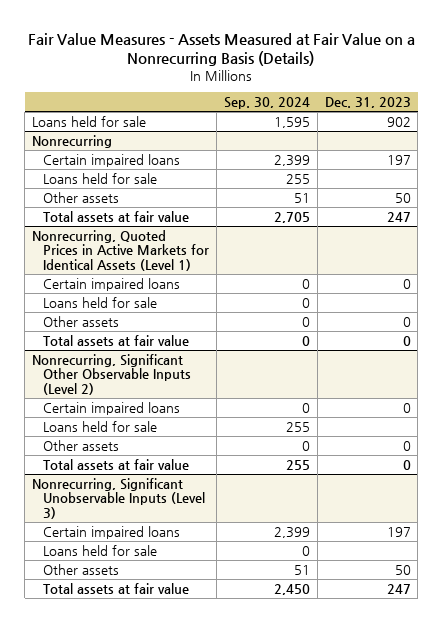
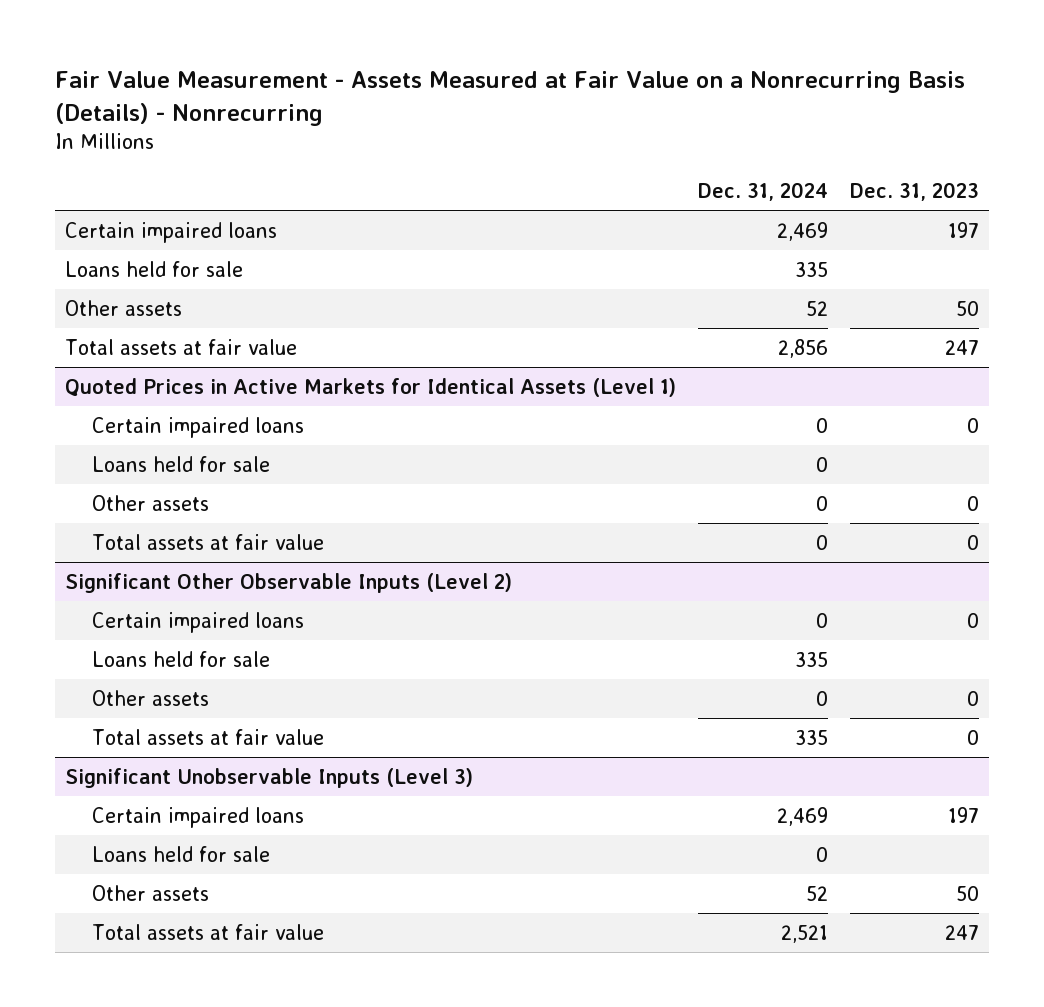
[28,32,416,67] Fair Value Measures - Assets Measured at Fair Value on a Nonrecurring Basis (Details) -> [54,70,965,126] Fair Value Measurement - Assets Measured at Fair Value on a Nonrecurring Basis (Details) - Nonrecurring
[223,97,310,110] Sep. 30, 2024 -> none
none -> [697,181,828,201] Dec. 31, 2024
[32,115,147,127] Loans held for sale -> none
[32,134,113,148] Nonrecurring -> none
[32,229,210,272] Nonrecurring, Quoted Prices in Active Markets for Identical Assets (Level 1) -> [65,377,677,397] Quoted Prices in Active Markets for Identical Assets (Level 1)
[32,353,192,396] Nonrecurring, Significant Other Observable Inputs (Level 2) -> [65,572,513,593] Significant Other Observable Inputs (Level 2)
[32,477,206,520] Nonrecurring, Significant Unobservable Inputs (Level 3) -> [65,767,474,788] Significant Unobservable Inputs (Level 3)

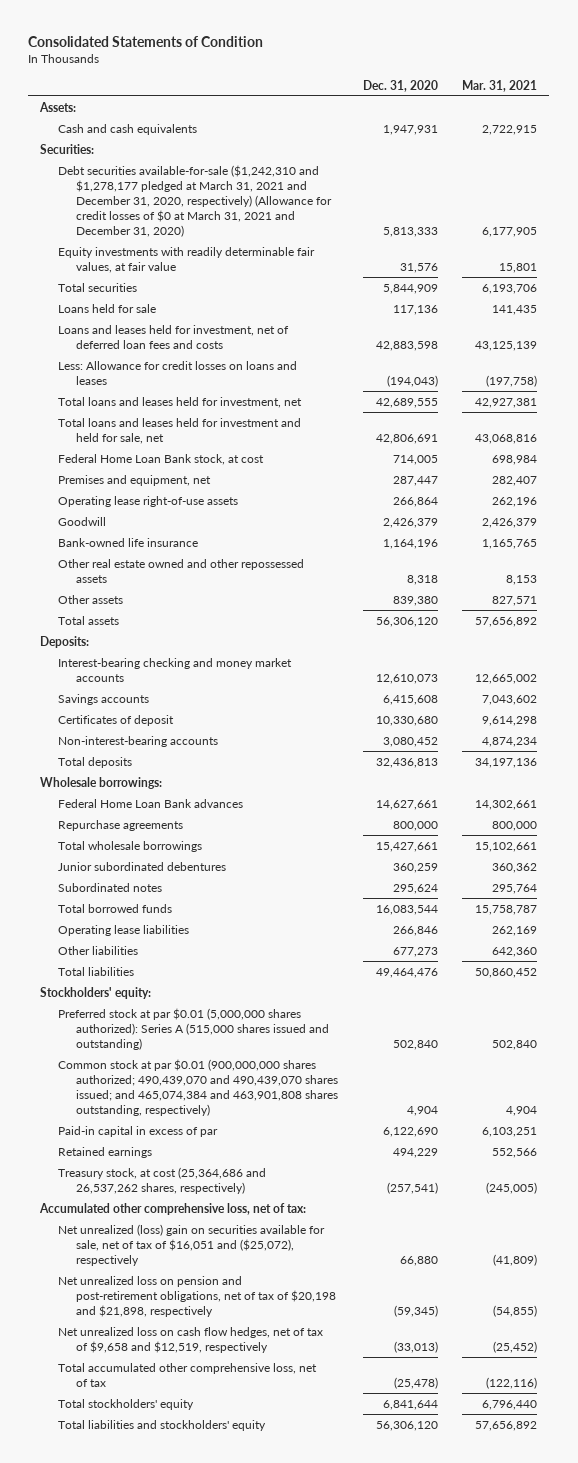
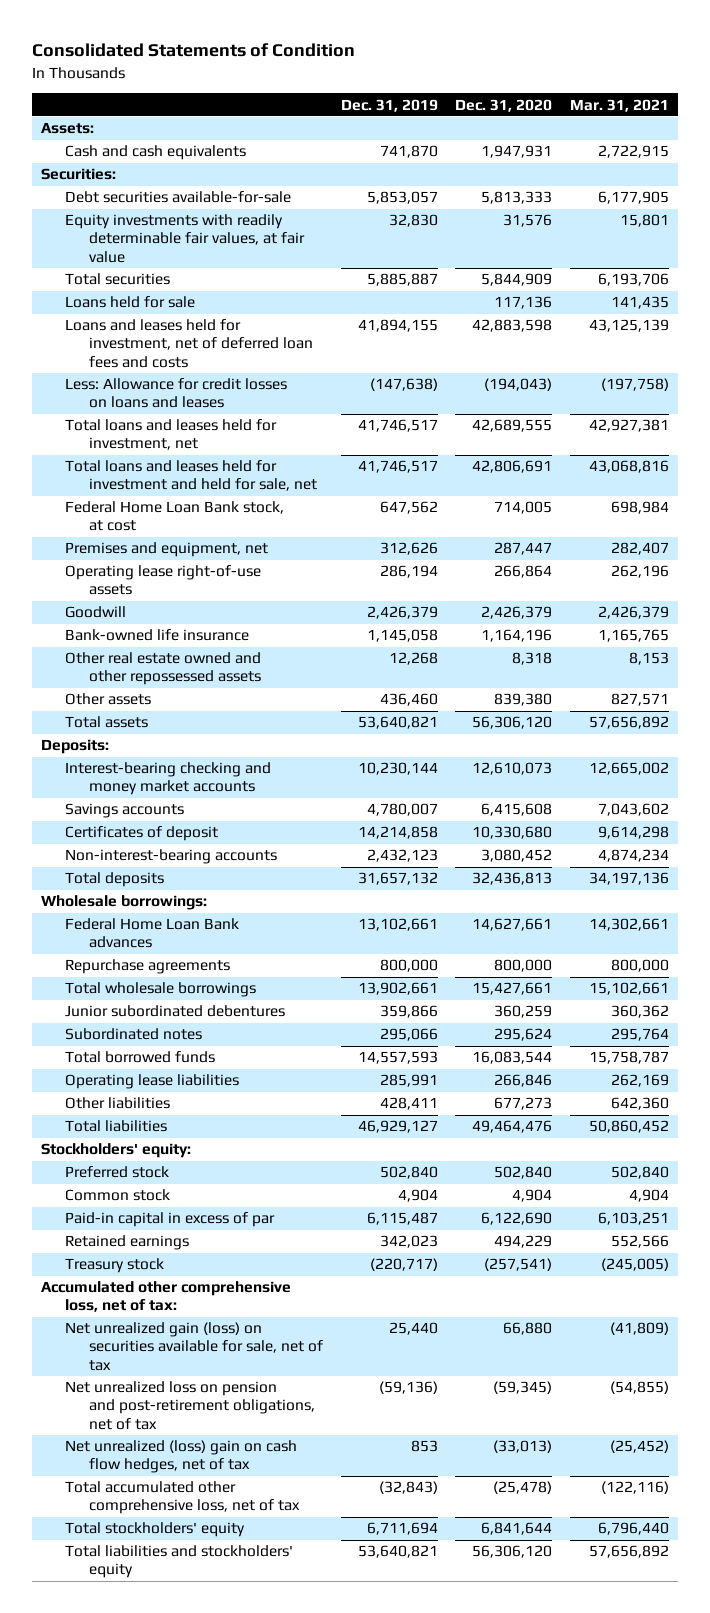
none -> [340,98,438,112] Dec. 31, 2019
[58,164,333,238] Debt securities available-for-sale ($1,242,310 and $1,278,177 pledged at March 31, 2021 and December 31, 2020, respectively) (Allowance for credit losses of $0 at March 31, 2021 and December 31, 2020) -> [65,191,292,204] Debt securities available-for-sale
[58,1007,330,1050] Preferred stock at par $0.01 (5,000,000 shares authorized): Series A (515,000 shares issued and outstanding) -> [65,1166,170,1179] Preferred stock
[58,1058,339,1117] Common stock at par $0.01 (900,000,000 shares authorized; 490,439,070 and 490,439,070 shares issued; and 465,074,384 and 463,901,808 shares outstanding, respectively) -> [65,1189,171,1202] Common stock
[58,1166,267,1194] Treasury stock, at cost (25,364,686 and 26,537,262 shares, respectively) -> [65,1258,165,1274] Treasury stock
[58,1223,326,1266] Net unrealized (loss) gain on securities available for sale, net of tax of $16,051 and ($25,072), respectively -> [65,1322,324,1371] Net unrealized gain (loss) on securities available for sale, net of tax
[58,1275,337,1317] Net unrealized loss on pension and post-retirement obligations, net of tax of $20,198 and $21,898, respectively -> [65,1381,316,1430] Net unrealized loss on pension and post-retirement obligations, net of tax
[58,1326,324,1353] Net unrealized loss on cash flow hedges, net of tax of $9,658 and $12,519, respectively -> [65,1440,298,1474] Net unrealized (loss) gain on cash flow hedges, net of tax

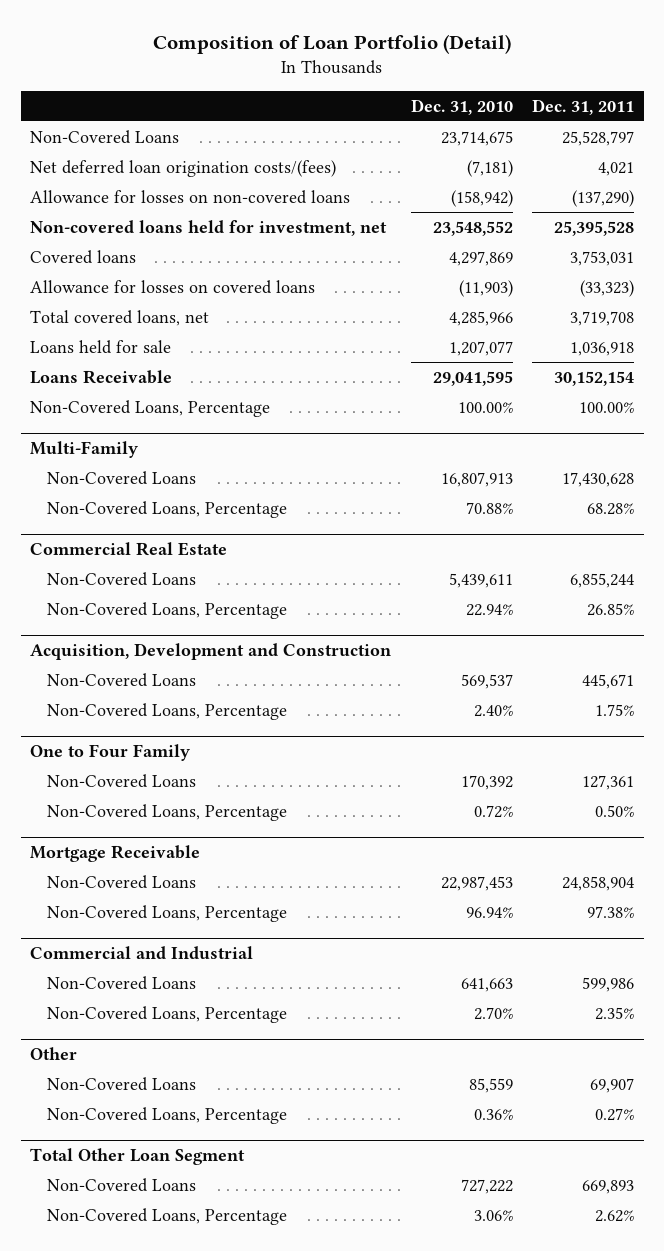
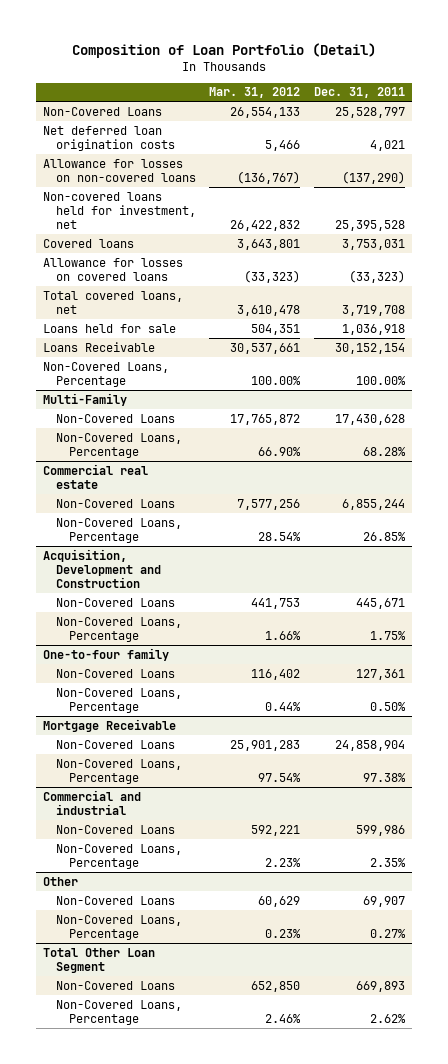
[410,98,513,115] Dec. 31, 2010 -> none
none -> [209,87,301,99] Mar. 31, 2012
[30,159,337,177] Net deferred loan origination costs/(fees) -> [43,125,175,151] Net deferred loan origination costs
[30,542,228,557] Commercial Real Estate -> [43,463,149,489] Commercial real estate
[30,744,191,762] One to Four Family -> [43,647,170,661] One-to-four family
[30,946,254,960] Commercial and Industrial -> [43,789,142,815] Commercial and industrial

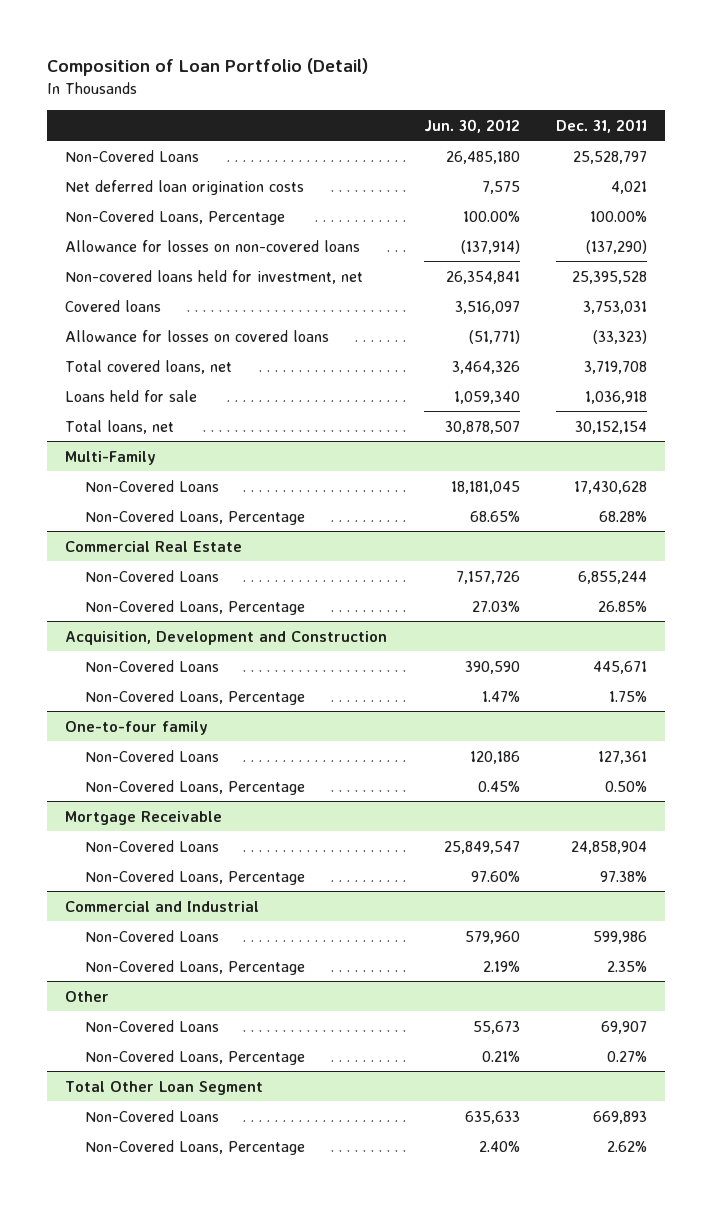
[209,87,301,99] Mar. 31, 2012 -> none
none -> [423,118,520,133] Jun. 30, 2012
[43,361,170,387] Non-Covered Loans, Percentage -> [65,209,286,225] Non-Covered Loans, Percentage
[43,341,156,352] Loans Receivable -> [65,419,175,434] Total loans, net
[43,463,149,489] Commercial real estate -> [65,540,243,552] Commercial Real Estate
[43,789,142,815] Commercial and industrial -> [65,900,260,912] Commercial and Industrial

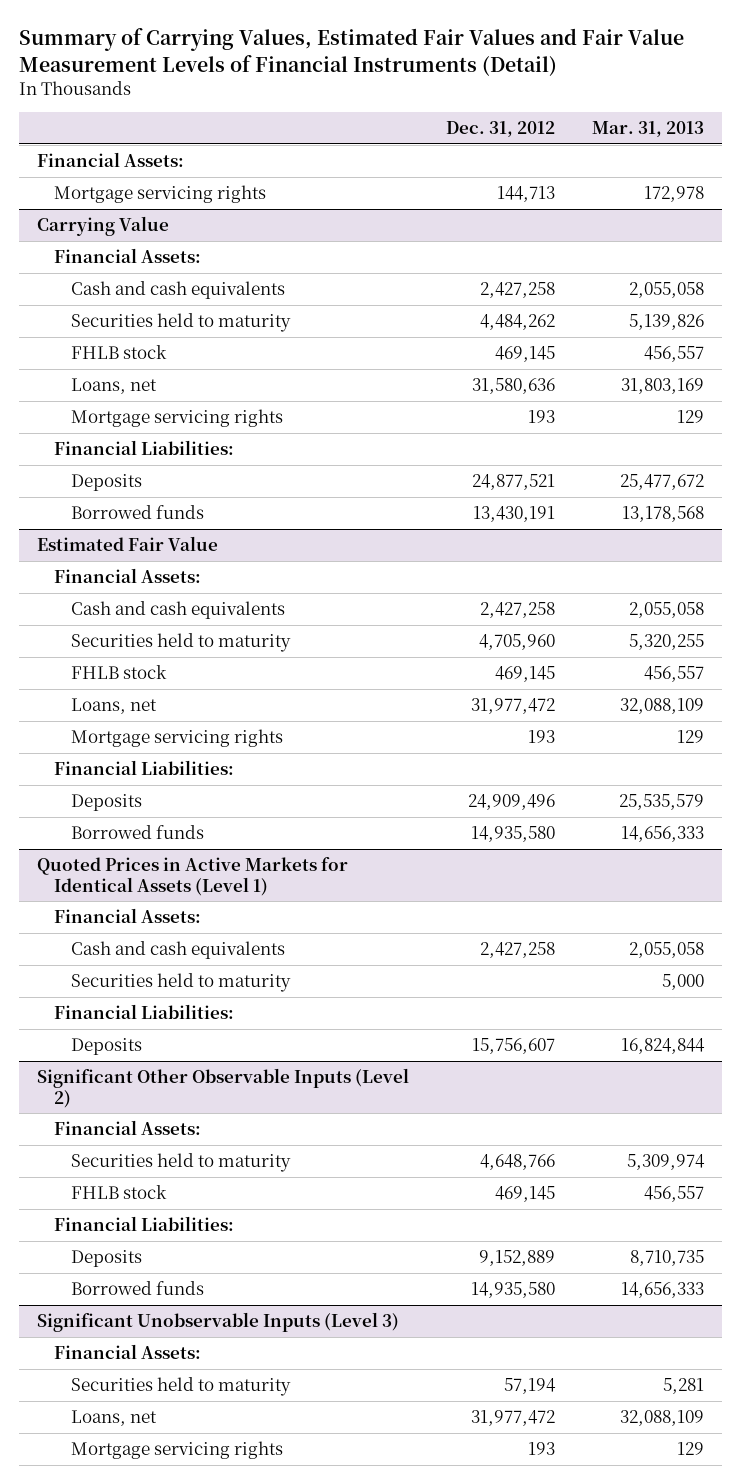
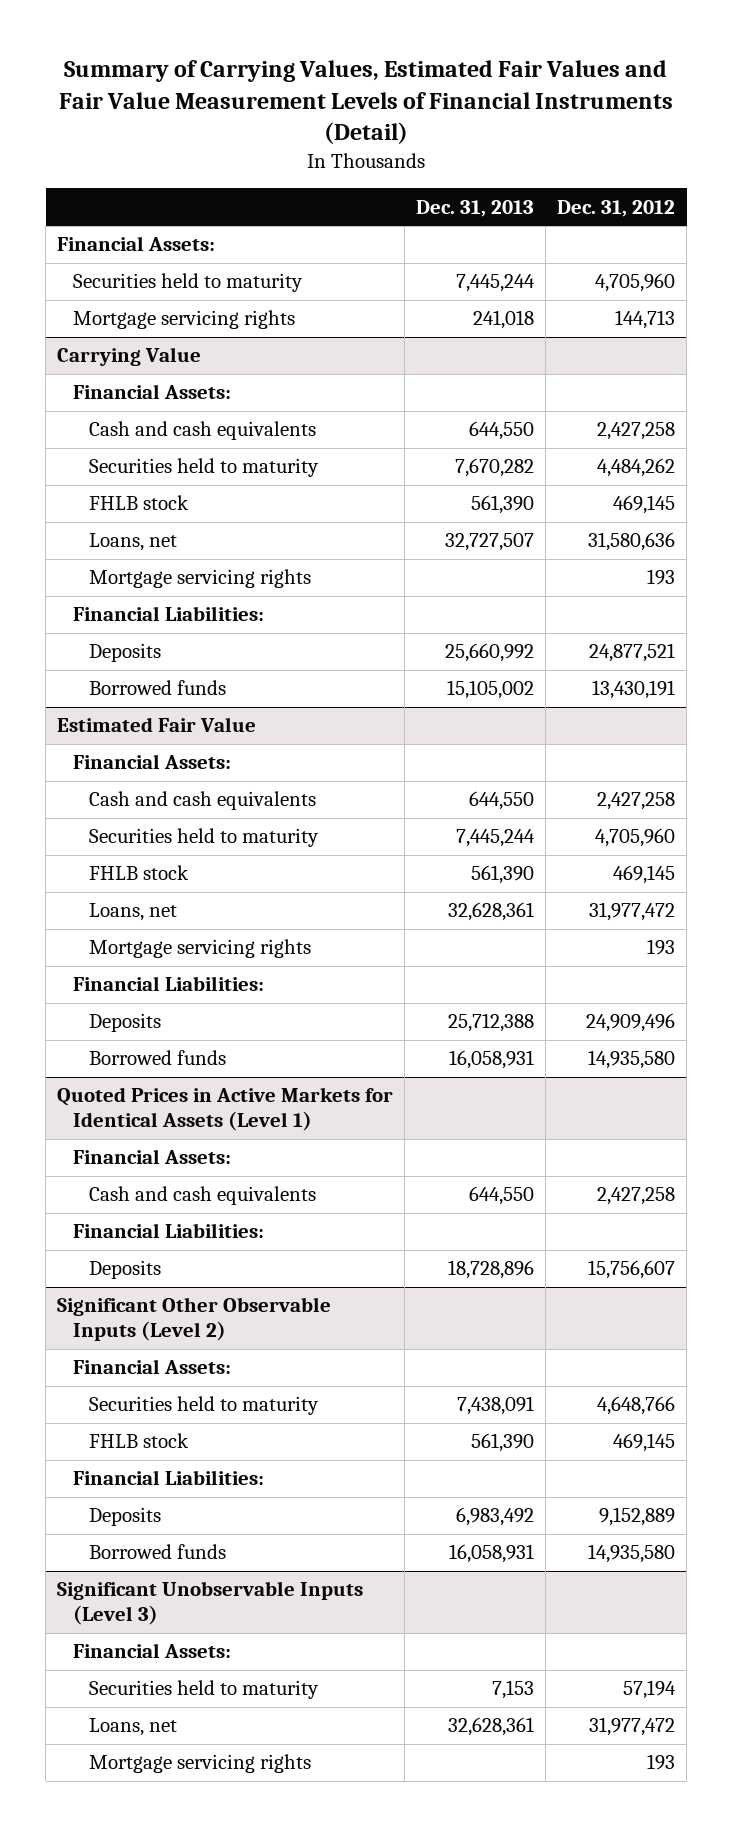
[591,121,704,138] Mar. 31, 2013 -> none
none -> [416,199,535,217] Dec. 31, 2013
none -> [73,273,304,293] Securities held to maturity
[71,973,292,993] Securities held to maturity -> none

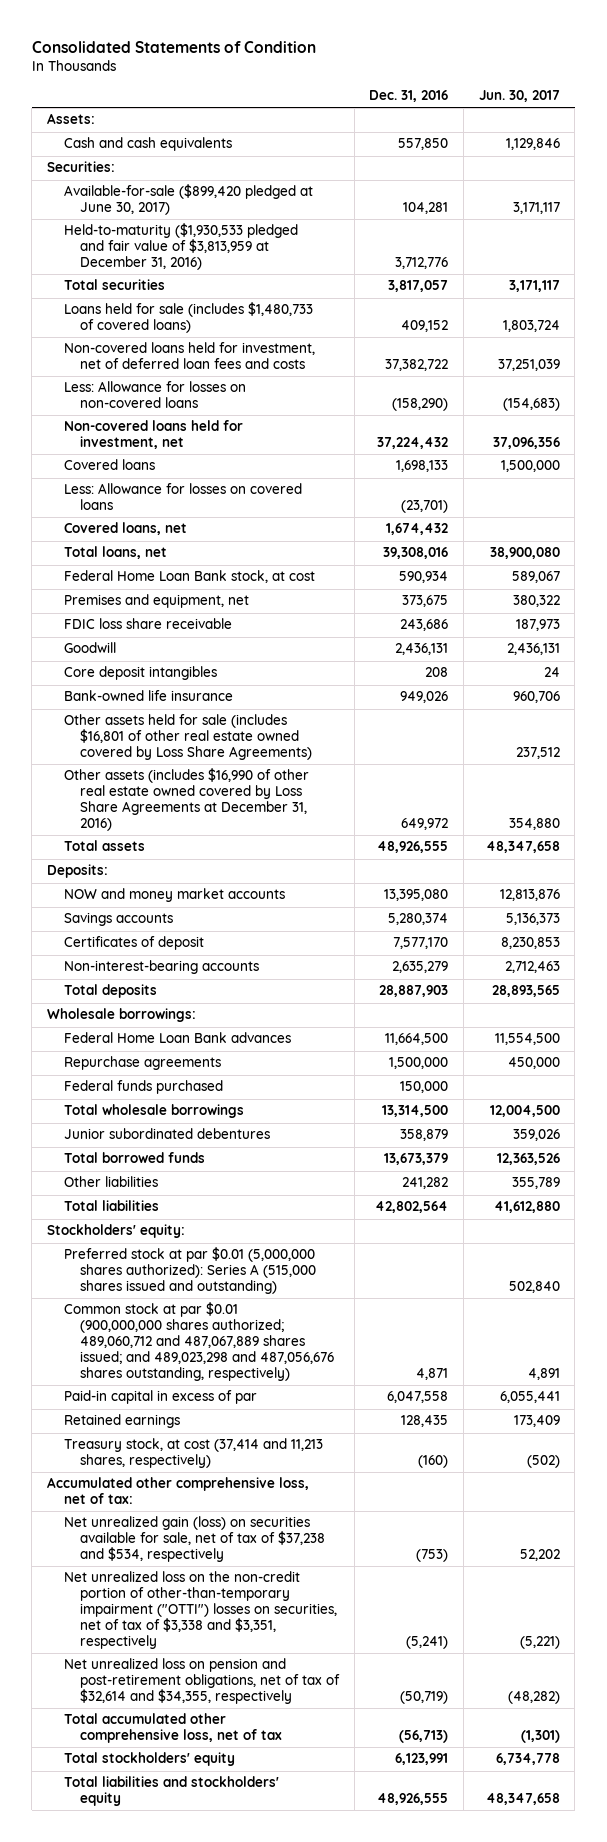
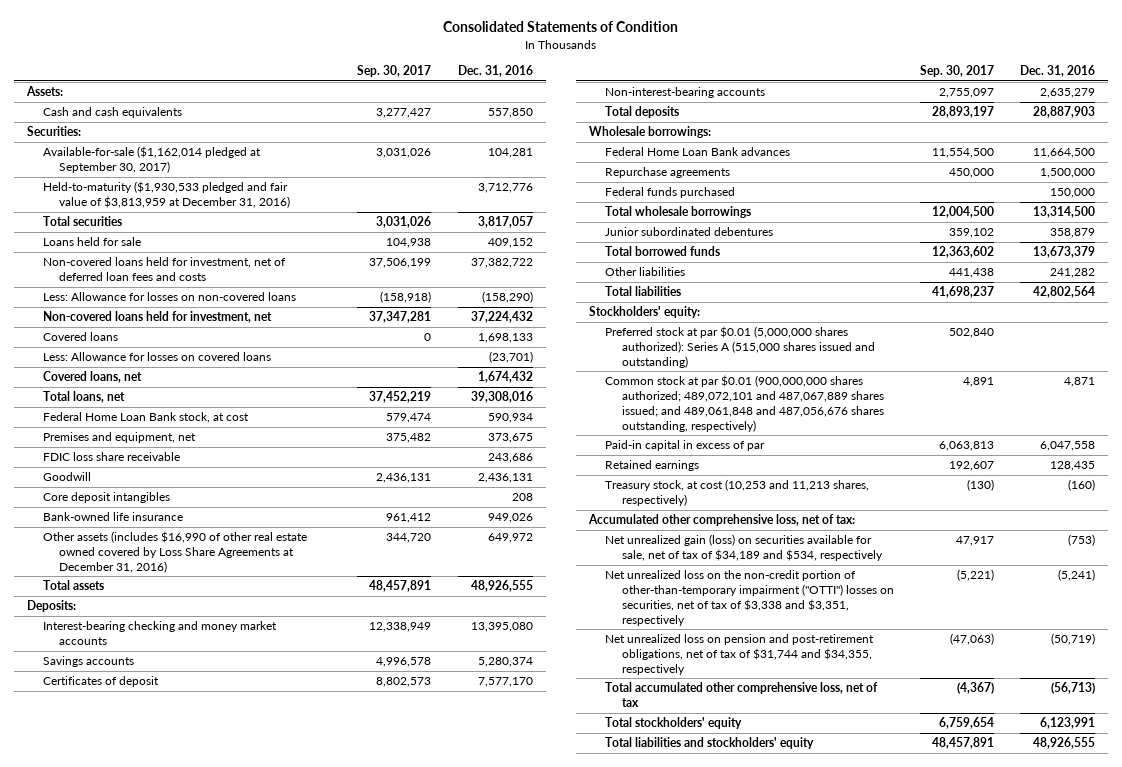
[478,90,560,103] Jun. 30, 2017 -> none
none -> [357,65,432,78] Sep. 30, 2017
[63,184,313,216] Available-for-sale ($899,420 pledged at June 30, 2017) -> [42,146,261,174] Available-for-sale ($1,162,014 pledged at September 30, 2017)
[63,302,313,334] Loans held for sale (includes $1,480,733 of covered loans) -> [42,237,141,247] Loans held for sale
[63,714,313,760] Other assets held for sale (includes $16,801 of other real estate owned covered by Loss Share Agreements) -> none
[63,888,285,903] NOW and money market accounts -> [42,621,277,646] Interest-bearing checking and money market accounts
[63,1302,335,1381] Common stock at par $0.01 (900,000,000 shares authorized; 489,060,712 and 487,067,889 shares issued; and 489,023,298 and 487,056,676 shares outstanding, respectively) -> [605,375,884,432] Common stock at par $0.01 (900,000,000 shares authorized; 489,072,101 and 487,067,889 shares issued; and 489,061,848 and 487,056,676 shares outstanding, respectively)
[63,1438,323,1469] Treasury stock, at cost (37,414 and 11,213 shares, respectively) -> [605,479,870,507] Treasury stock, at cost (10,253 and 11,213 shares, respectively)
[63,1516,326,1562] Net unrealized gain (loss) on securities available for sale, net of tax of $37,238 and $534, respectively -> [605,534,883,562] Net unrealized gain (loss) on securities available for sale, net of tax of $34,189 and $534, respectively
[63,1658,341,1704] Net unrealized loss on pension and post-retirement obligations, net of tax of $32,614 and $34,355, respectively -> [605,634,875,675] Net unrealized loss on pension and post-retirement obligations, net of tax of $31,744 and $34,355, respectively

